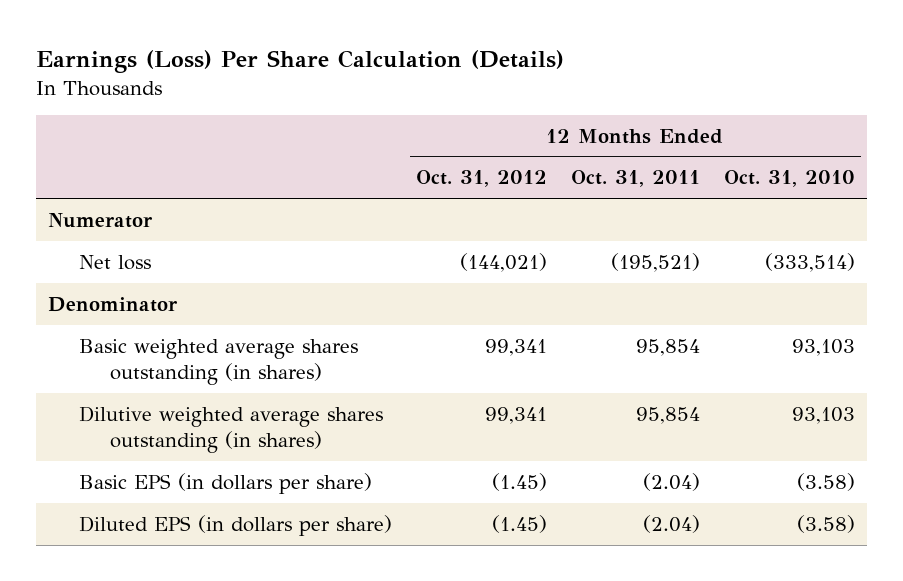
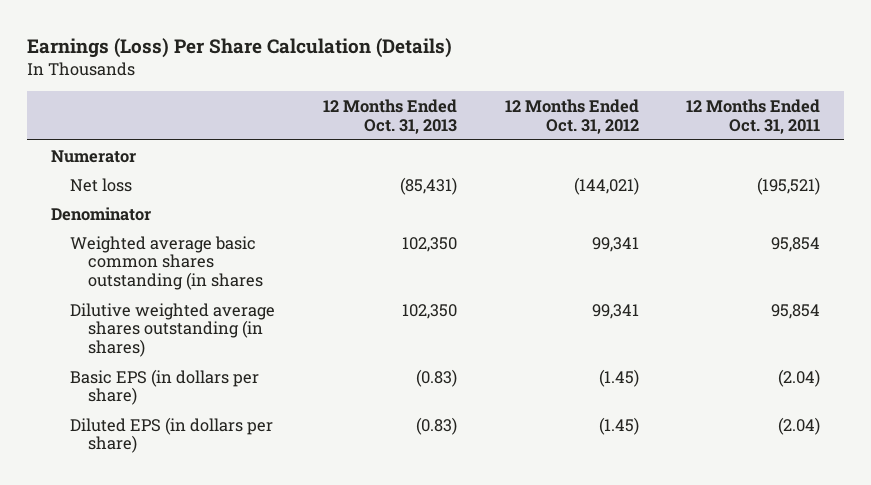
[724,170,856,188] Oct. 31, 2010 -> none
none -> [322,98,457,134] 12 Months Ended Oct. 31, 2013
[78,338,358,385] Basic weighted average shares outstanding (in shares) -> [69,235,264,291] Weighted average basic common shares outstanding (in shares

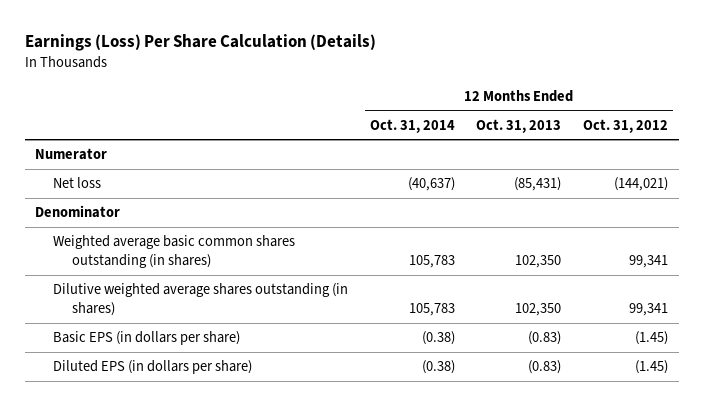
[686,98,821,134] 12 Months Ended Oct. 31, 2011 -> none
none -> [369,118,455,133] Oct. 31, 2014
[69,235,264,291] Weighted average basic common shares outstanding (in shares -> [53,235,296,269] Weighted average basic common shares outstanding (in shares)

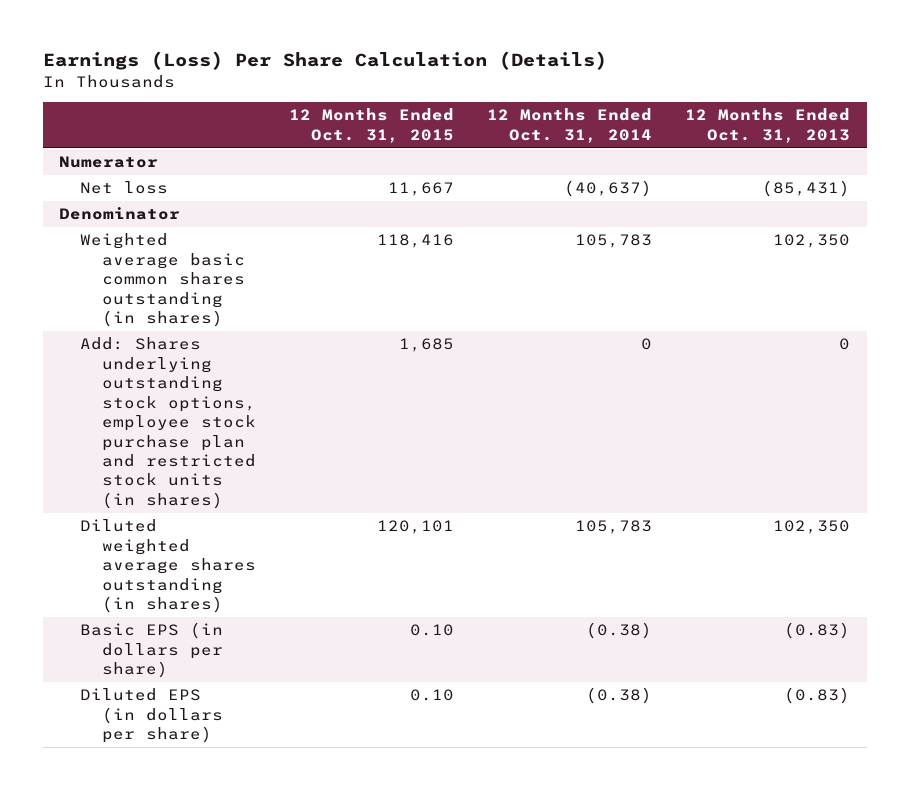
[582,118,668,133] Oct. 31, 2012 -> none
none -> [288,108,454,143] 12 Months Ended Oct. 31, 2015
none -> [80,337,256,509] Add: Shares underlying outstanding stock options, employee stock purchase plan and restricted stock units (in shares)
[53,283,349,317] Dilutive weighted average shares outstanding (in shares) -> [80,519,256,614] Diluted weighted average shares outstanding (in shares)

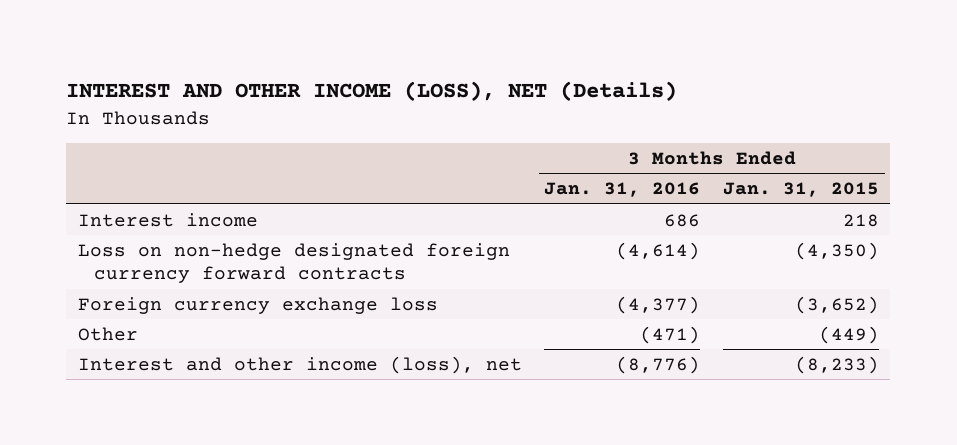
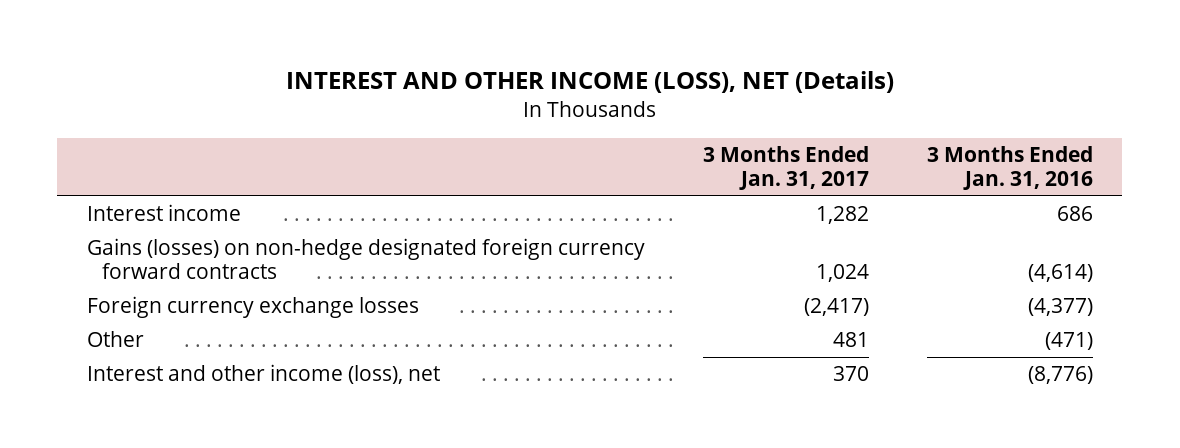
[723,182,880,198] Jan. 31, 2015 -> none
none -> [702,146,869,191] 3 Months Ended Jan. 31, 2017
[77,242,510,284] Loss on non-hedge designated foreign currency forward contracts -> [86,238,645,280] Gains (losses) on non-hedge designated foreign currency forward contracts
[77,296,438,314] Foreign currency exchange loss -> [86,296,419,319] Foreign currency exchange losses

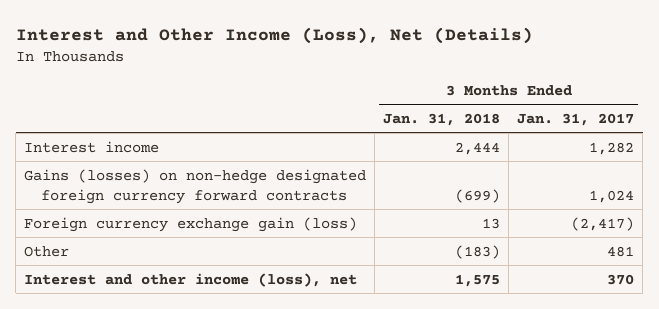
[285,71,894,94] INTEREST AND OTHER INCOME (LOSS), NET (Details) -> [15,27,533,45] Interest and Other Income (Loss), Net (Details)
[927,146,1094,191] 3 Months Ended Jan. 31, 2016 -> none
none -> [383,112,501,126] Jan. 31, 2018
[86,296,419,319] Foreign currency exchange losses -> [24,216,358,232] Foreign currency exchange gain (loss)

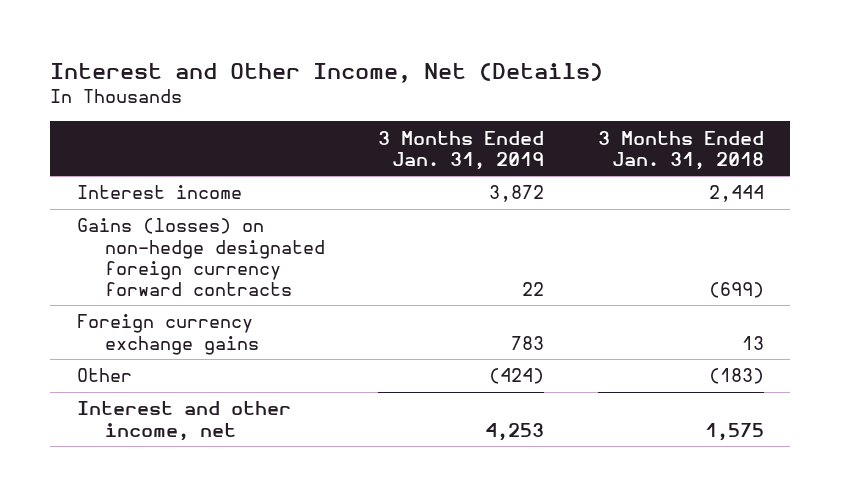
[15,27,533,45] Interest and Other Income (Loss), Net (Details) -> [50,62,604,83] Interest and Other Income, Net (Details)
[517,112,635,126] Jan. 31, 2017 -> none
none -> [378,130,545,170] 3 Months Ended Jan. 31, 2019
[24,216,358,232] Foreign currency exchange gain (loss) -> [77,314,260,355] Foreign currency exchange gains
[24,272,358,287] Interest and other income (loss), net -> [77,401,292,441] Interest and other income, net

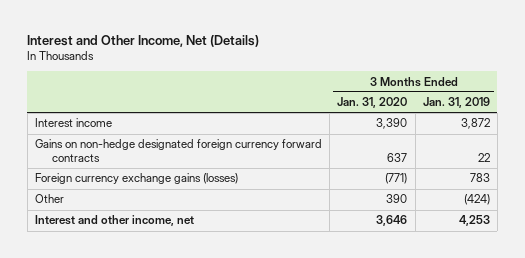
[597,130,764,170] 3 Months Ended Jan. 31, 2018 -> none
none -> [337,97,408,109] Jan. 31, 2020
[77,218,326,296] Gains (losses) on non-hedge designated foreign currency forward contracts -> [34,139,322,162] Gains on non-hedge designated foreign currency forward contracts
[77,314,260,355] Foreign currency exchange gains -> [34,173,238,185] Foreign currency exchange gains (losses)

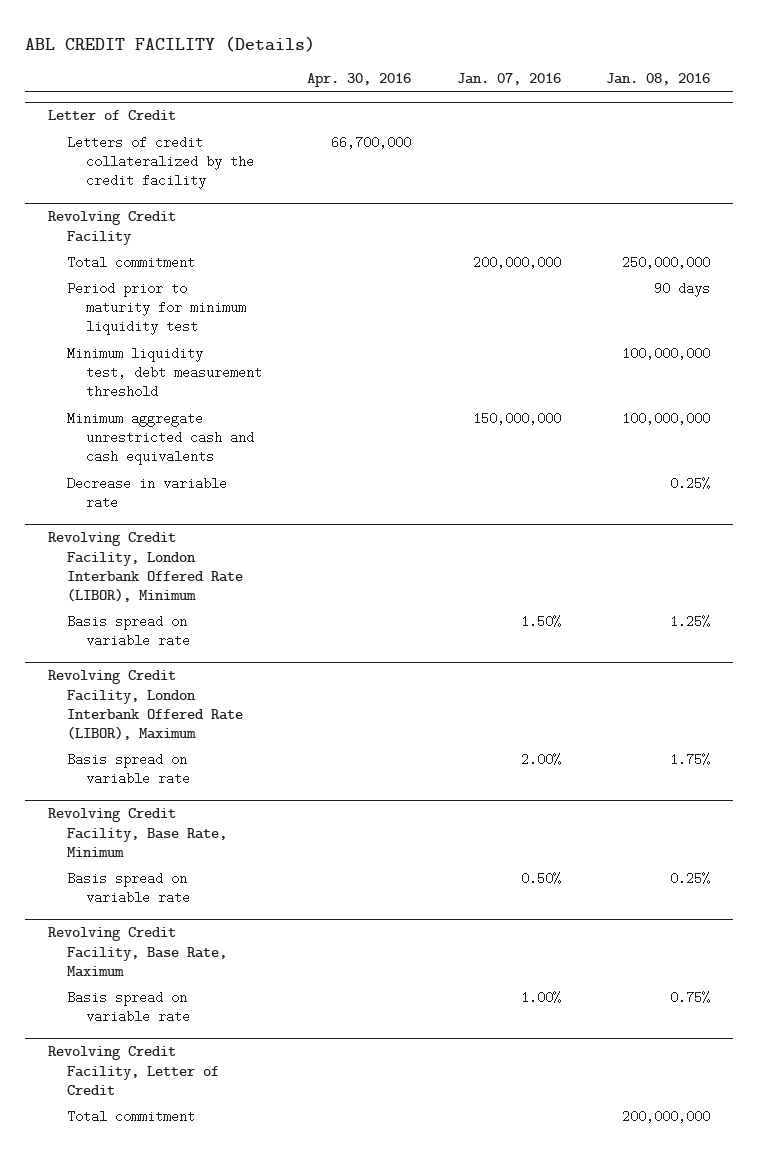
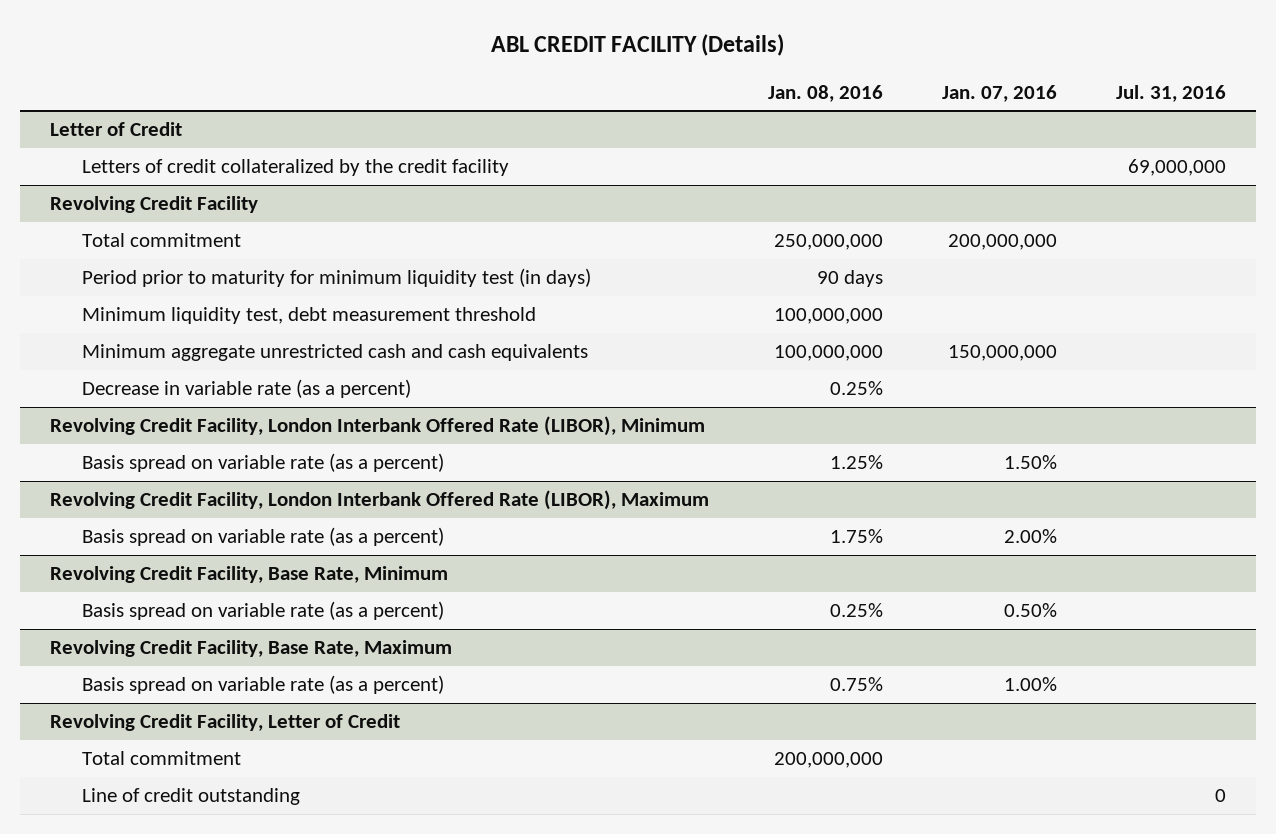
[307,73,412,88] Apr. 30, 2016 -> none
none -> [1116,84,1227,102] Jul. 31, 2016
[66,281,246,336] Period prior to maturity for minimum liquidity test -> [81,268,591,288] Period prior to maturity for minimum liquidity test (in days)
[66,476,227,510] Decrease in variable rate -> [81,379,411,399] Decrease in variable rate (as a percent)
[66,614,190,648] Basis spread on variable rate -> [81,453,444,473] Basis spread on variable rate (as a percent)
[66,752,190,786] Basis spread on variable rate -> [81,527,444,547] Basis spread on variable rate (as a percent)
[66,871,190,905] Basis spread on variable rate -> [81,601,444,621] Basis spread on variable rate (as a percent)
[66,990,190,1024] Basis spread on variable rate -> [81,675,444,695] Basis spread on variable rate (as a percent)
none -> [81,788,300,806] Line of credit outstanding

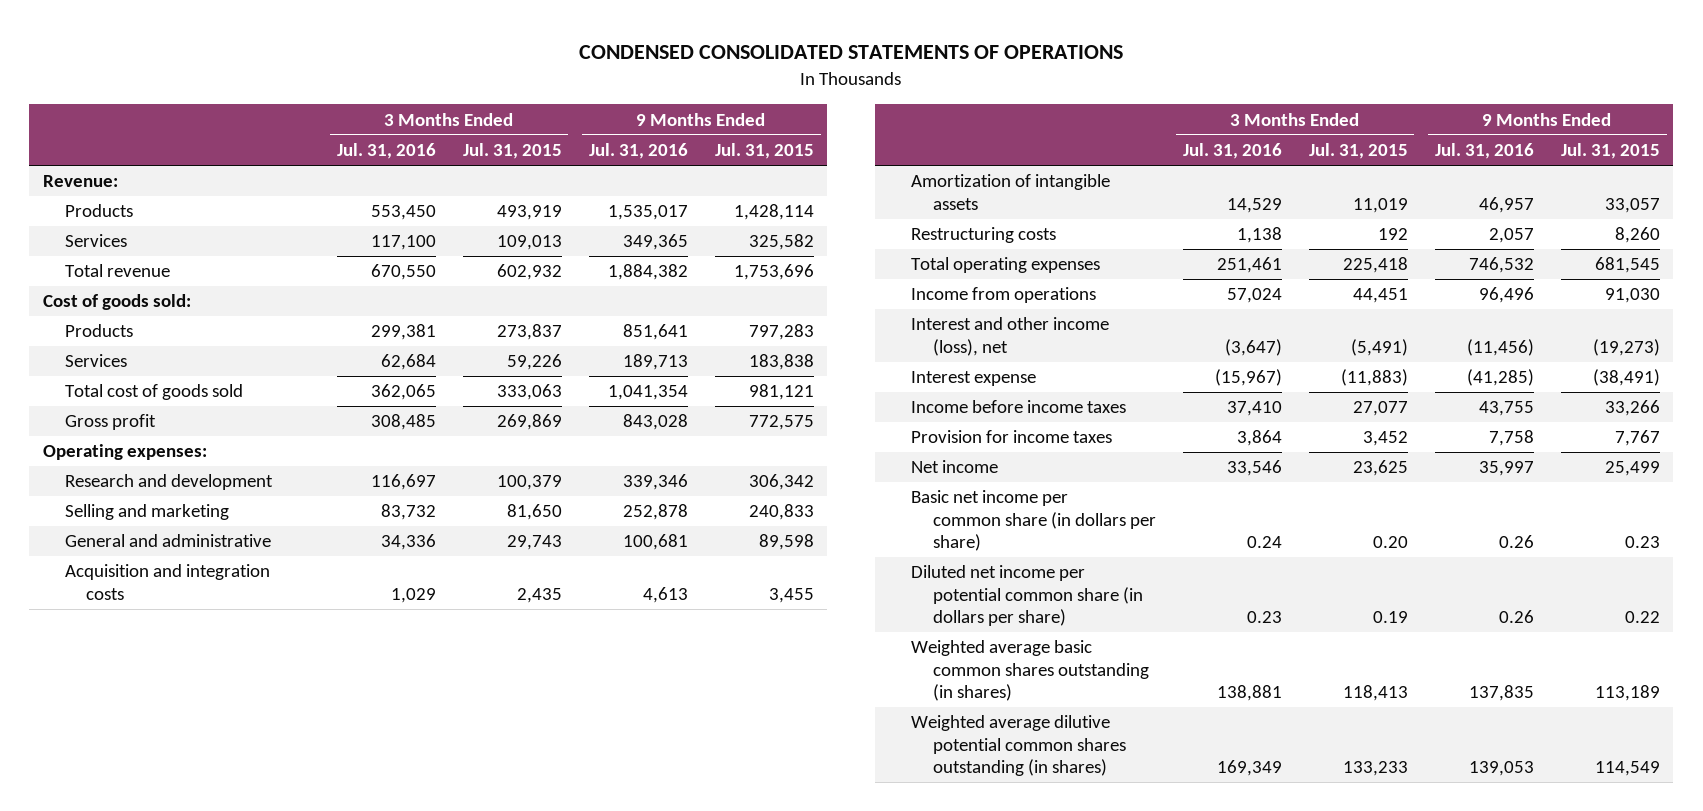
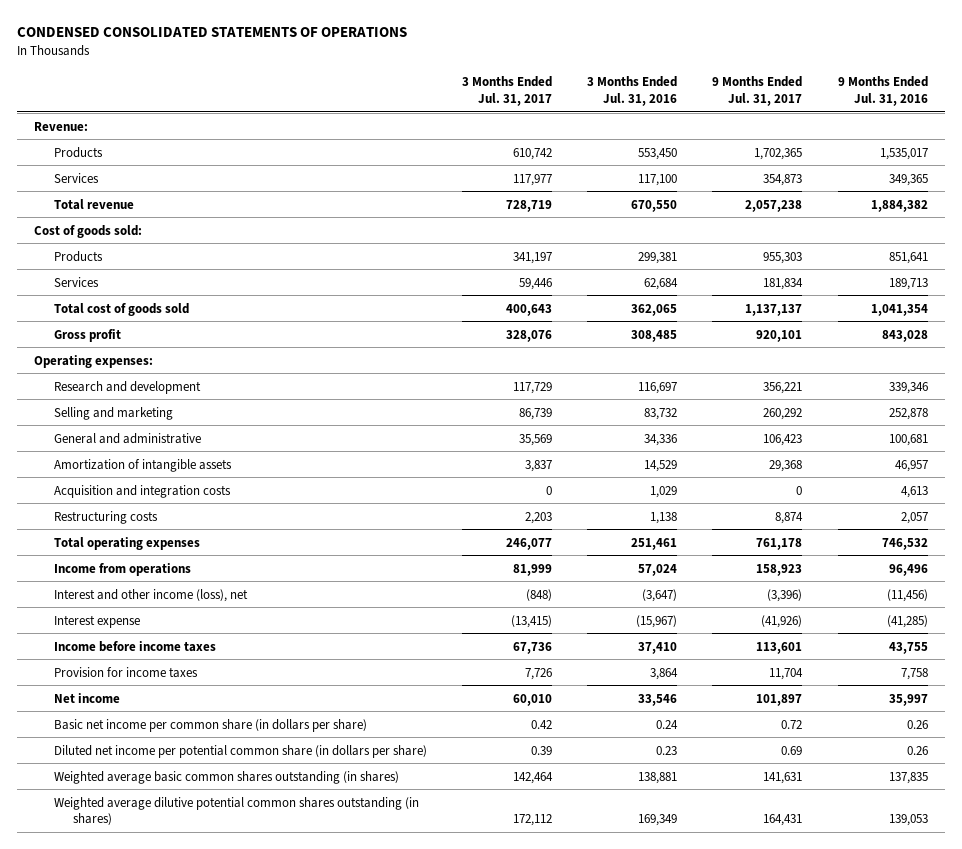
[462,143,562,160] Jul. 31, 2015 -> none
[714,143,814,160] Jul. 31, 2015 -> none
none -> [462,76,553,106] 3 Months Ended Jul. 31, 2017
none -> [712,76,803,106] 9 Months Ended Jul. 31, 2017
[64,564,270,600] Acquisition and integration costs -> [53,484,231,498] Acquisition and integration costs

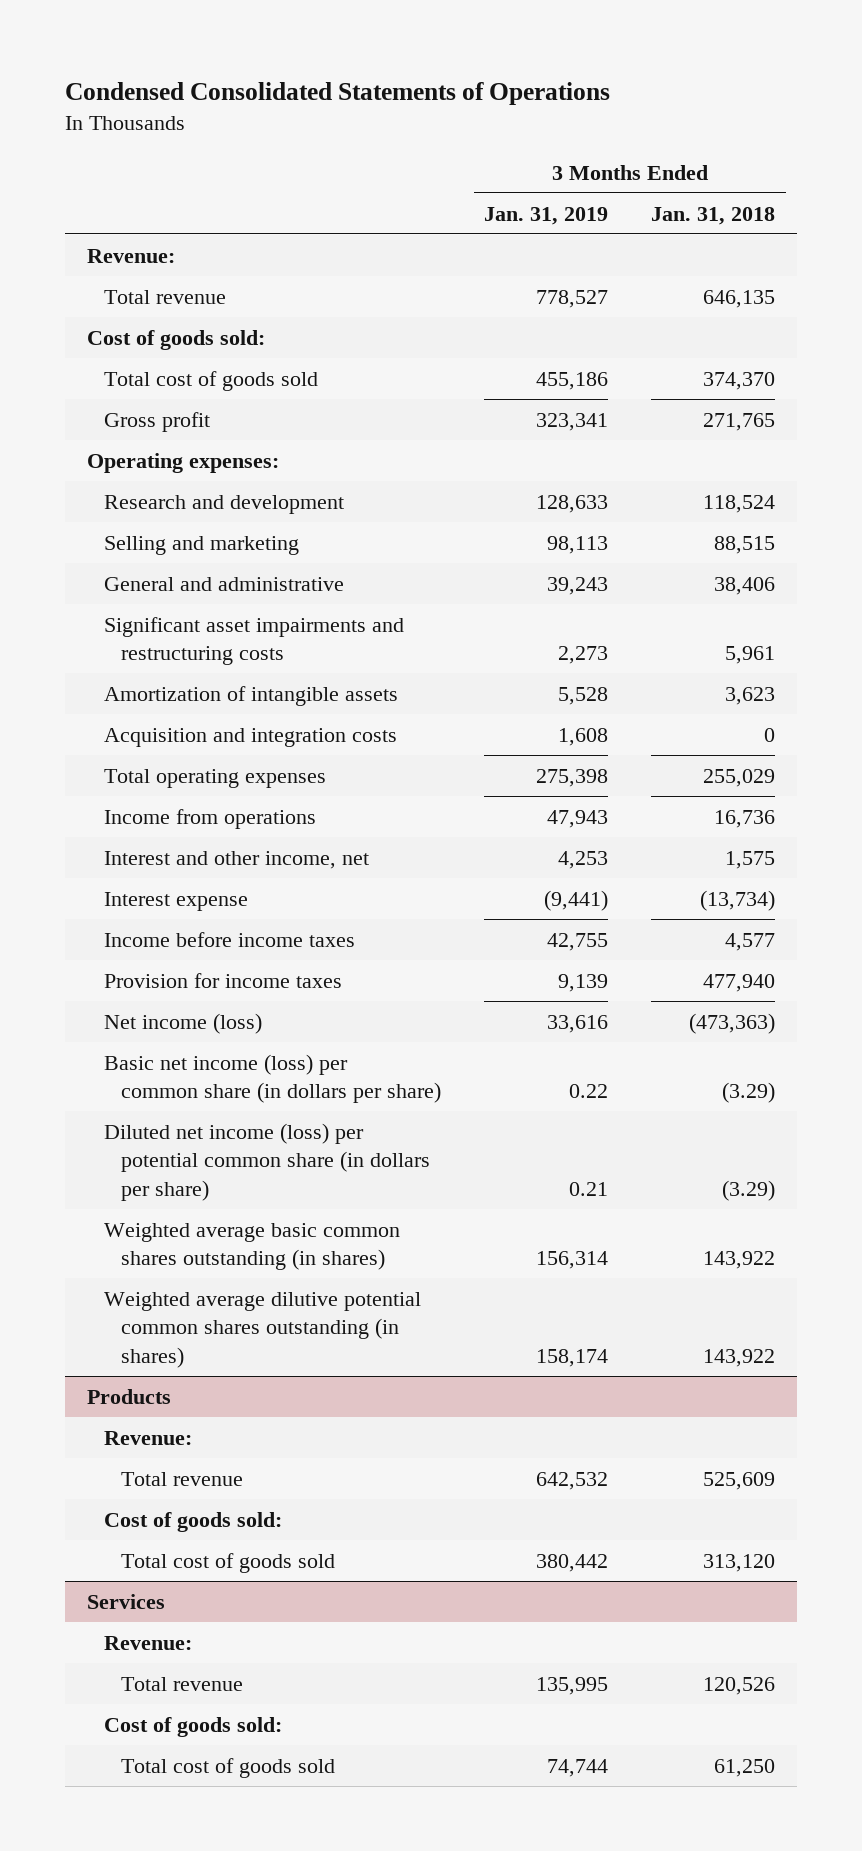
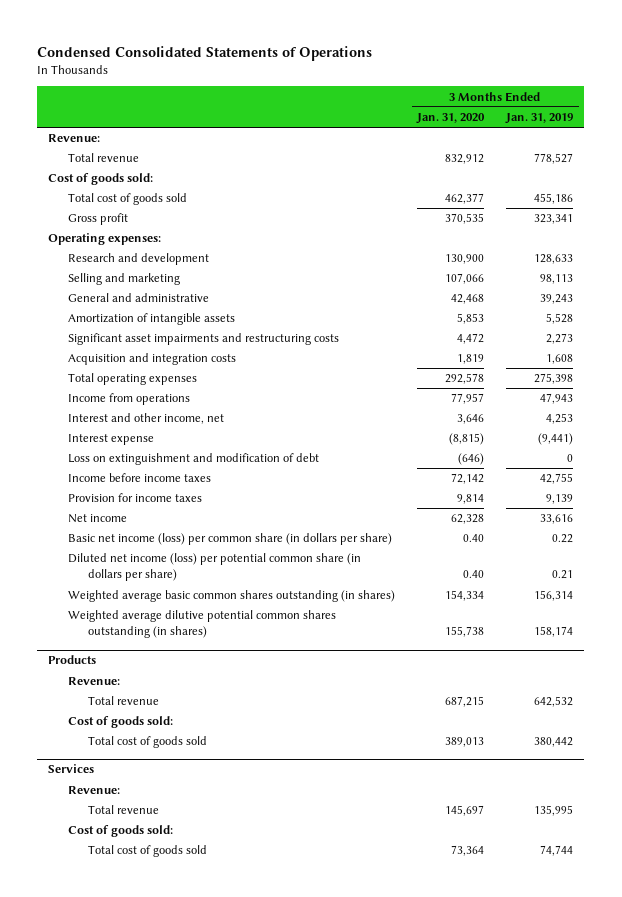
[651,206,776,225] Jan. 31, 2018 -> none
none -> [416,113,486,125] Jan. 31, 2020
[104,616,405,666] Significant asset impairments and restructuring costs -> [67,333,339,346] Significant asset impairments and restructuring costs
none -> [67,453,319,466] Loss on extinguishment and modification of debt
[104,1012,263,1034] Net income (loss) -> [67,514,127,524] Net income

